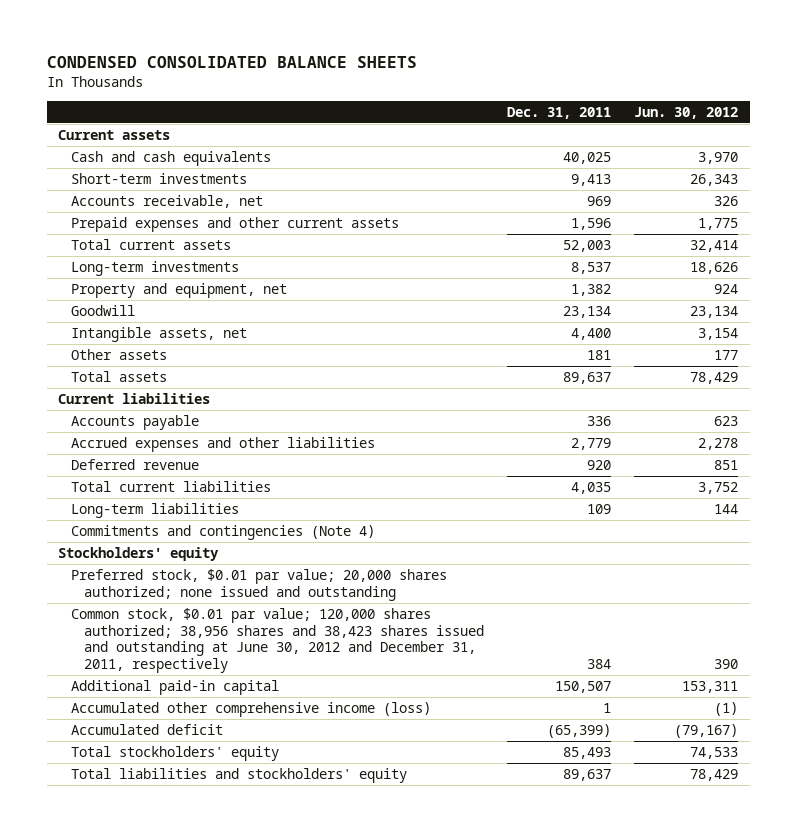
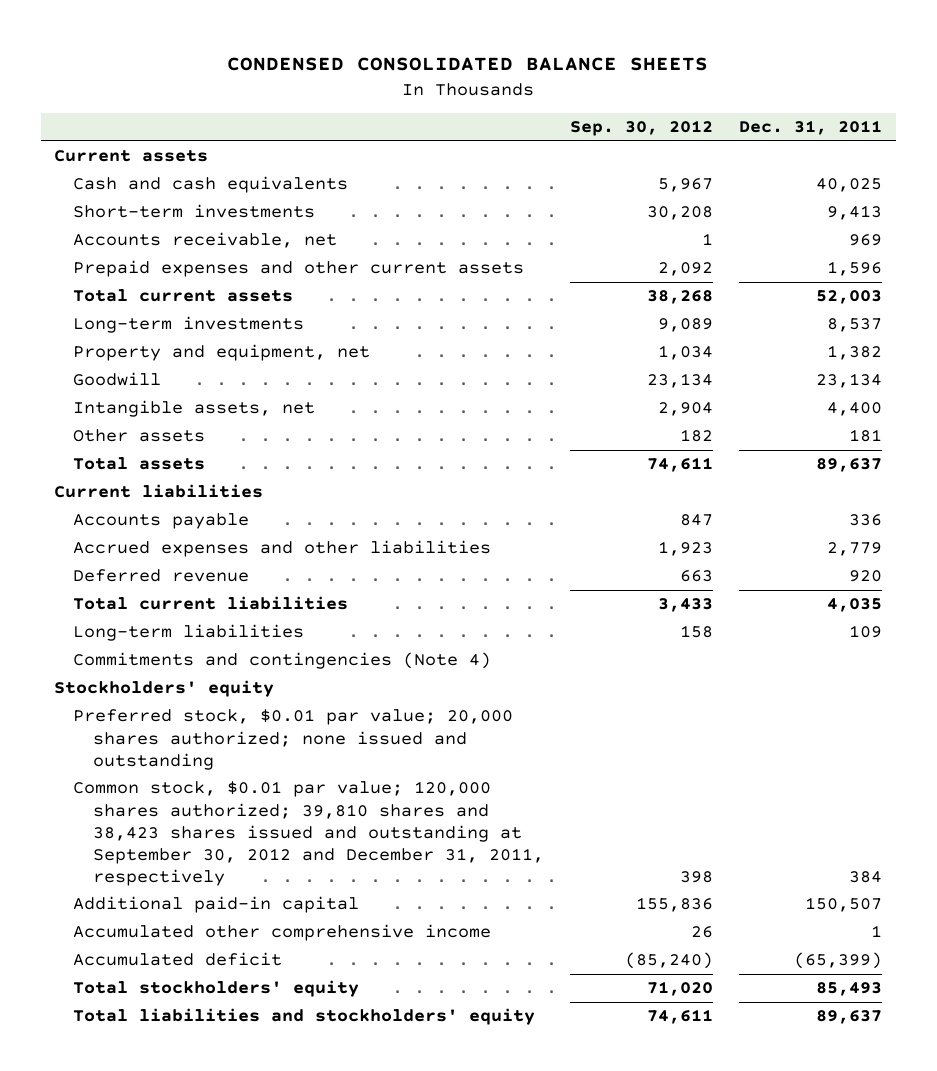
[634,106,739,119] Jun. 30, 2012 -> none
none -> [570,120,714,137] Sep. 30, 2012
[70,608,484,673] Common stock, $0.01 par value; 120,000 shares authorized; 38,956 shares and 38,423 shares issued and outstanding at June 30, 2012 and December 31, 2011, respectively -> [73,781,544,886] Common stock, $0.01 par value; 120,000 shares authorized; 39,810 shares and 38,423 shares issued and outstanding at September 30, 2012 and December 31, 2011, respectively
[70,702,431,718] Accumulated other comprehensive income (loss) -> [73,924,492,942] Accumulated other comprehensive income

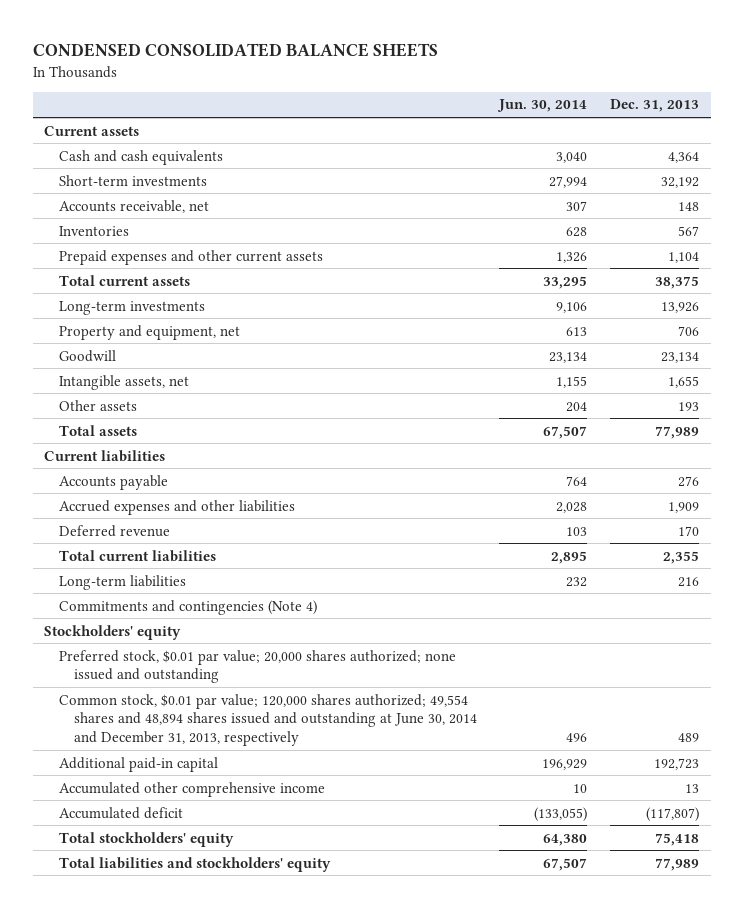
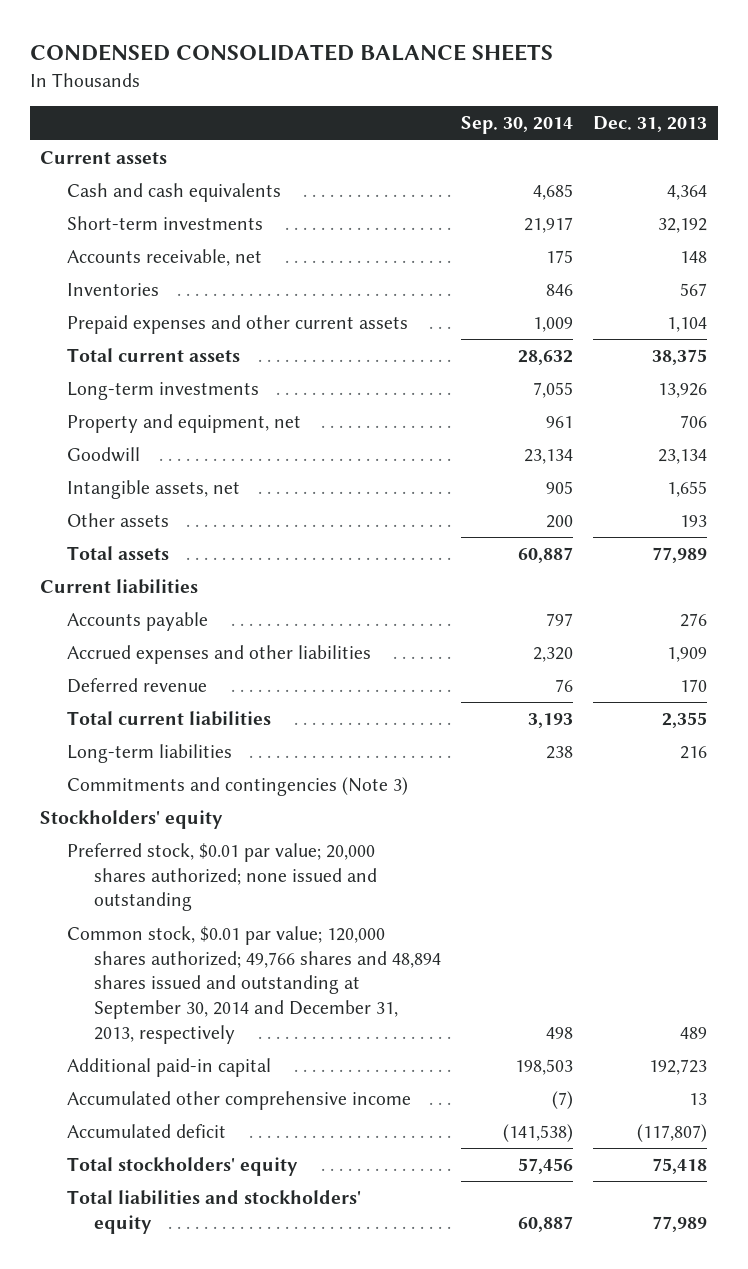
[497,99,588,113] Jun. 30, 2014 -> none
none -> [461,116,574,135] Sep. 30, 2014
[58,599,317,615] Commitments and contingencies (Note 4) -> [66,777,408,797] Commitments and contingencies (Note 3)
[58,693,477,746] Common stock, $0.01 par value; 120,000 shares authorized; 49,554 shares and 48,894 shares issued and outstanding at June 30, 2014 and December 31, 2013, respectively -> [66,926,441,1044] Common stock, $0.01 par value; 120,000 shares authorized; 49,766 shares and 48,894 shares issued and outstanding at September 30, 2014 and December 31, 2013, respectively

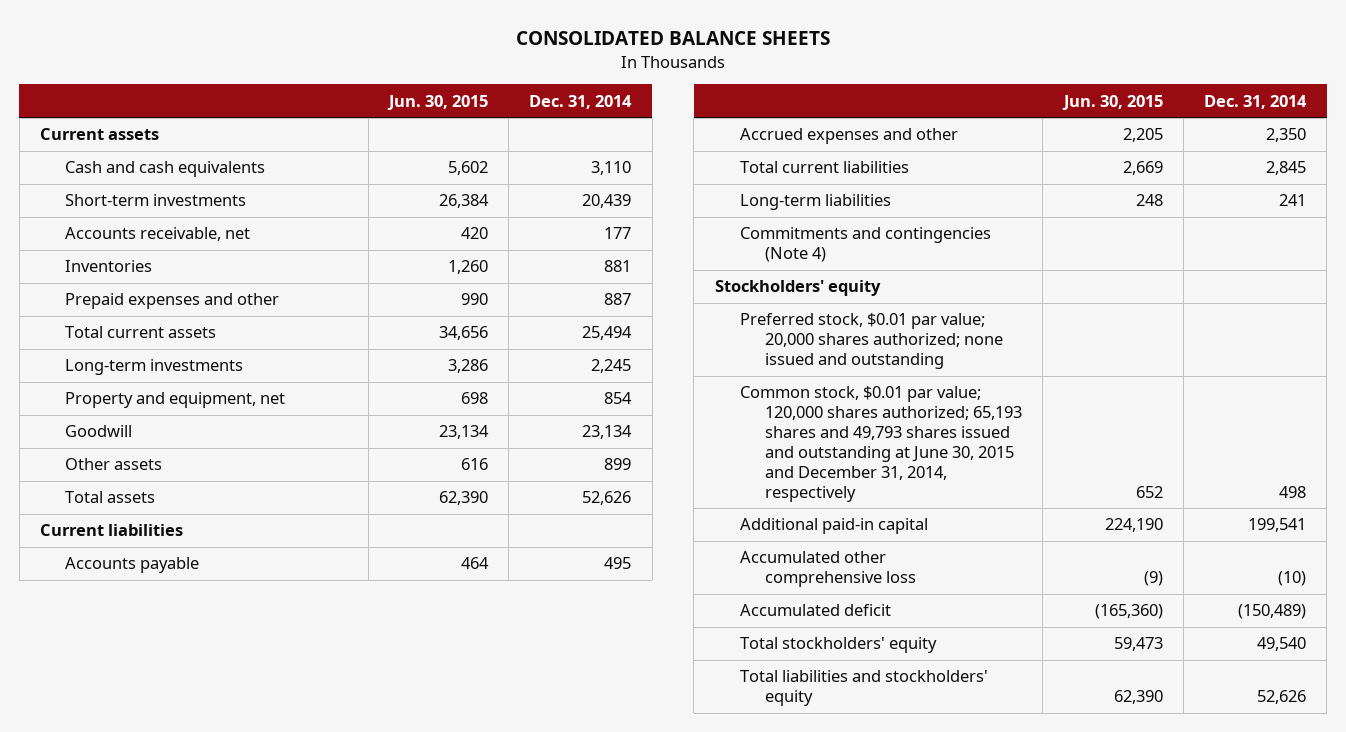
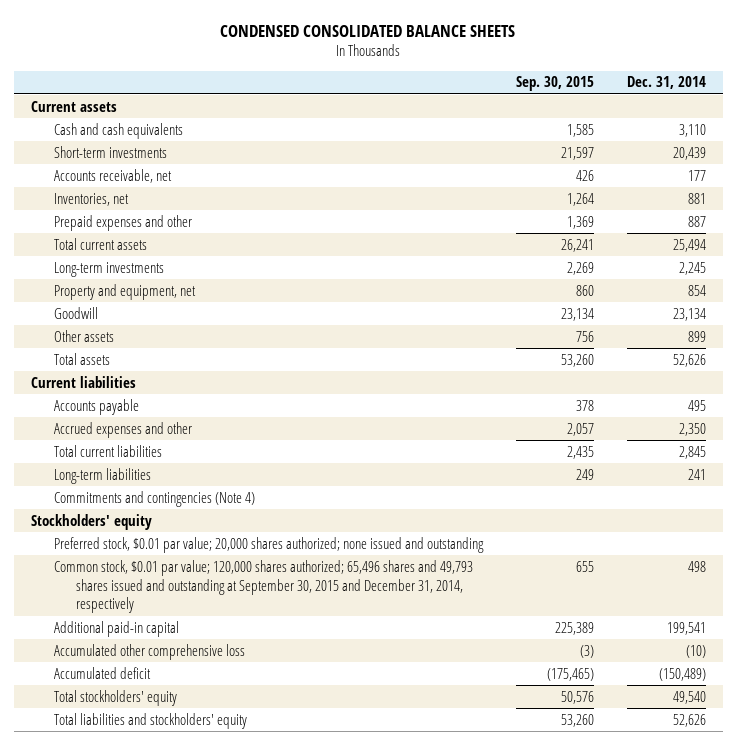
[516,31,831,46] CONSOLIDATED BALANCE SHEETS -> [220,24,516,37] CONDENSED CONSOLIDATED BALANCE SHEETS
[386,94,488,110] Jun. 30, 2015 -> none
none -> [515,76,594,92] Sep. 30, 2015
[65,260,153,273] Inventories -> [53,192,129,206] Inventories, net
[739,386,1022,502] Common stock, $0.01 par value; 120,000 shares authorized; 65,193 shares and 49,793 shares issued and outstanding at June 30, 2015 and December 31, 2014, respectively -> [53,559,473,614] Common stock, $0.01 par value; 120,000 shares authorized; 65,496 shares and 49,793 shares issued and outstanding at September 30, 2015 and December 31, 2014, respectively

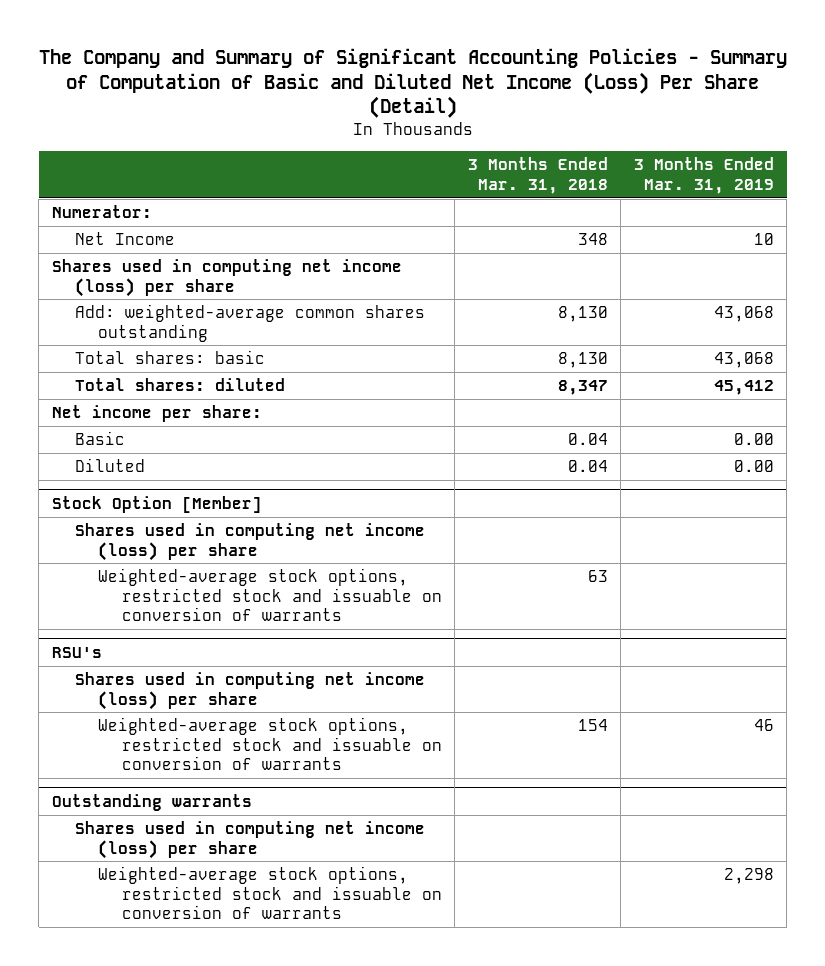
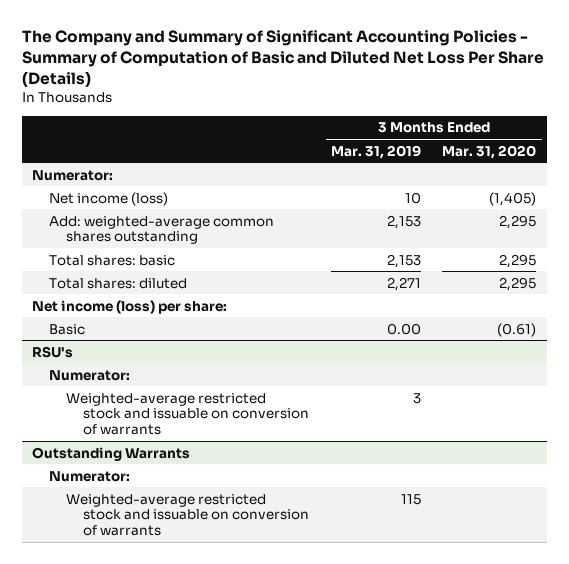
[38,47,787,119] The Company and Summary of Significant Accounting Policies - Summary of Computation of Basic and Diluted Net Income (Loss) Per Share (Detail) -> [21,30,544,88] The Company and Summary of Significant Accounting Policies - Summary of Computation of Basic and Diluted Net Loss Per Share (Details)
[467,157,608,194] 3 Months Ended Mar. 31, 2018 -> none
none -> [442,144,537,159] Mar. 31, 2020
[51,259,402,297] Shares used in computing net income (loss) per share -> none
[74,232,175,246] Net Income -> [49,191,169,206] Net income (loss)
[713,306,774,323] 43,068 -> [386,214,421,229] 2,153
[713,352,774,369] 43,068 -> [386,253,421,268] 2,153
[713,380,774,396] 45,412 -> [386,276,421,291] 2,271
[51,405,262,423] Net income per share: -> [32,299,228,314] Net income (loss) per share:
[74,458,145,473] Diluted -> none
[51,495,262,513] Stock Option [Member] -> none
[74,523,425,561] Shares used in computing net income (loss) per share -> none
[98,568,442,622] Weighted-average stock options, restricted stock and issuable on conversion of warrants -> none
[74,672,425,710] Shares used in computing net income (loss) per share -> none
[74,821,425,859] Shares used in computing net income (loss) per share -> none
none -> [49,369,131,381] Numerator:
[98,717,442,771] Weighted-average stock options, restricted stock and issuable on conversion of warrants -> [66,392,310,435] Weighted-average restricted stock and issuable on conversion of warrants
[753,719,774,732] 46 -> [412,392,421,404] 3
[51,793,252,811] Outstanding warrants -> [32,446,191,461] Outstanding Warrants
none -> [49,470,131,482] Numerator:
[98,866,442,920] Weighted-average stock options, restricted stock and issuable on conversion of warrants -> [66,493,310,536] Weighted-average restricted stock and issuable on conversion of warrants
[723,868,774,885] 2,298 -> [400,493,421,505] 115

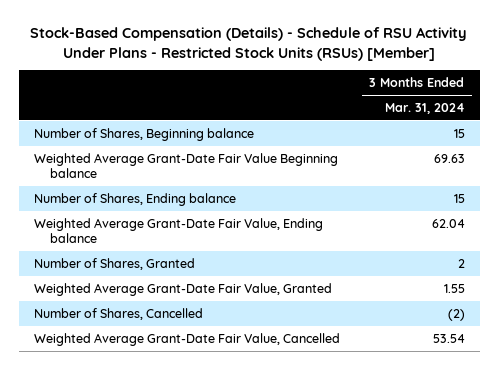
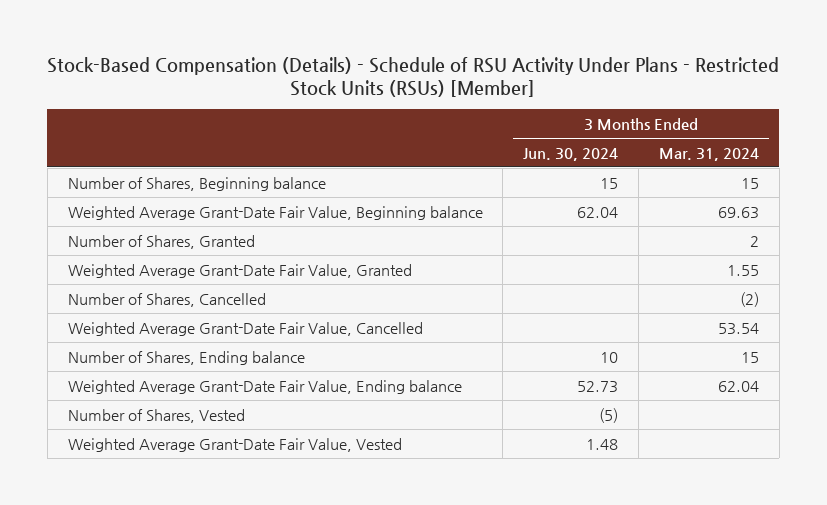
none -> [523,147,619,161] Jun. 30, 2024
[33,152,338,179] Weighted Average Grant-Date Fair Value Beginning balance -> [67,205,483,220] Weighted Average Grant-Date Fair Value, Beginning balance
[33,192,236,206] Number of Shares, Ending balance -> [67,350,305,365] Number of Shares, Ending balance
[33,217,323,244] Weighted Average Grant-Date Fair Value, Ending balance -> [67,379,462,394] Weighted Average Grant-Date Fair Value, Ending balance
none -> [67,408,245,423] Number of Shares, Vested
none -> [67,437,402,452] Weighted Average Grant-Date Fair Value, Vested

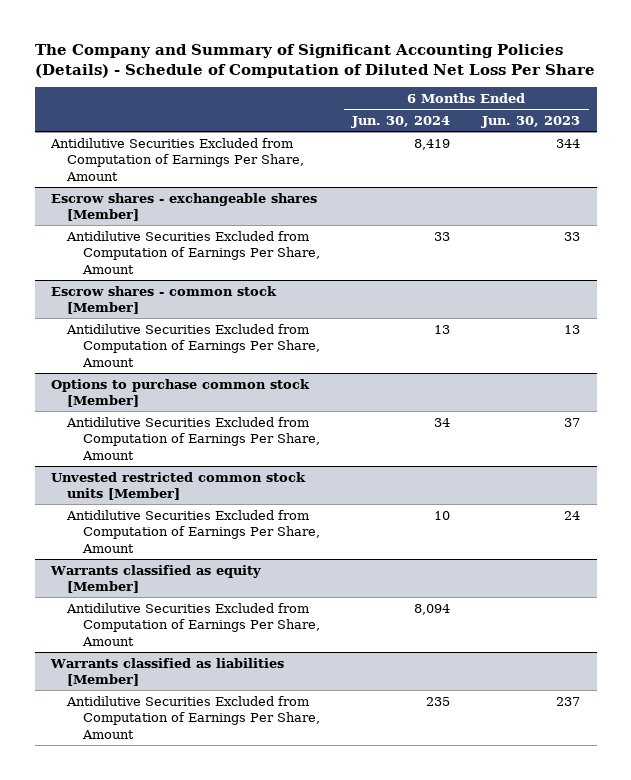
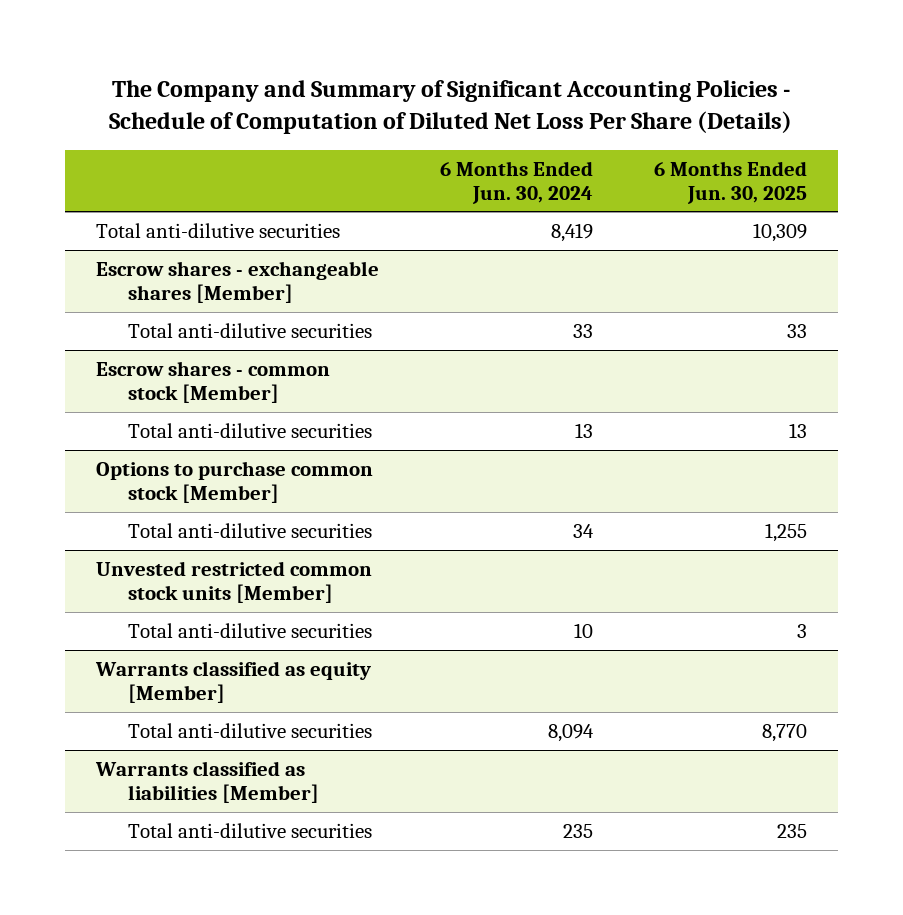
[34,43,595,78] The Company and Summary of Significant Accounting Policies (Details) - Schedule of Computation of Diluted Net Loss Per Share -> [109,80,793,135] The Company and Summary of Significant Accounting Policies - Schedule of Computation of Diluted Net Loss Per Share (Details)
[481,115,581,128] Jun. 30, 2023 -> none
none -> [653,160,807,204] 6 Months Ended Jun. 30, 2025
[49,137,304,181] Antidilutive Securities Excluded from Computation of Earnings Per Share, Amount -> [95,222,340,238] Total anti-dilutive securities
[65,230,320,274] Antidilutive Securities Excluded from Computation of Earnings Per Share, Amount -> [128,322,373,338] Total anti-dilutive securities
[65,323,320,367] Antidilutive Securities Excluded from Computation of Earnings Per Share, Amount -> [128,422,373,438] Total anti-dilutive securities
[65,416,320,460] Antidilutive Securities Excluded from Computation of Earnings Per Share, Amount -> [128,522,373,538] Total anti-dilutive securities
[65,509,320,553] Antidilutive Securities Excluded from Computation of Earnings Per Share, Amount -> [128,622,373,638] Total anti-dilutive securities
[65,602,320,646] Antidilutive Securities Excluded from Computation of Earnings Per Share, Amount -> [128,722,373,738] Total anti-dilutive securities
[65,695,320,739] Antidilutive Securities Excluded from Computation of Earnings Per Share, Amount -> [128,822,373,838] Total anti-dilutive securities

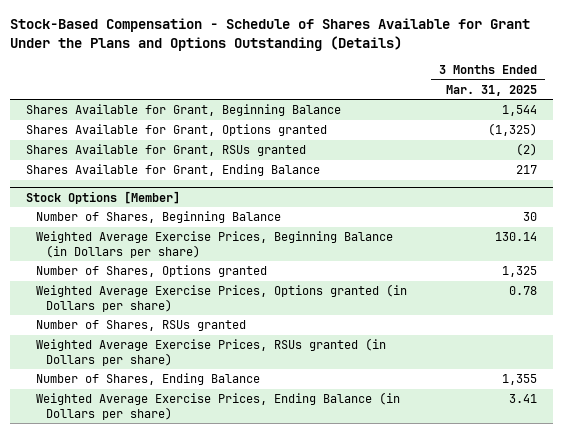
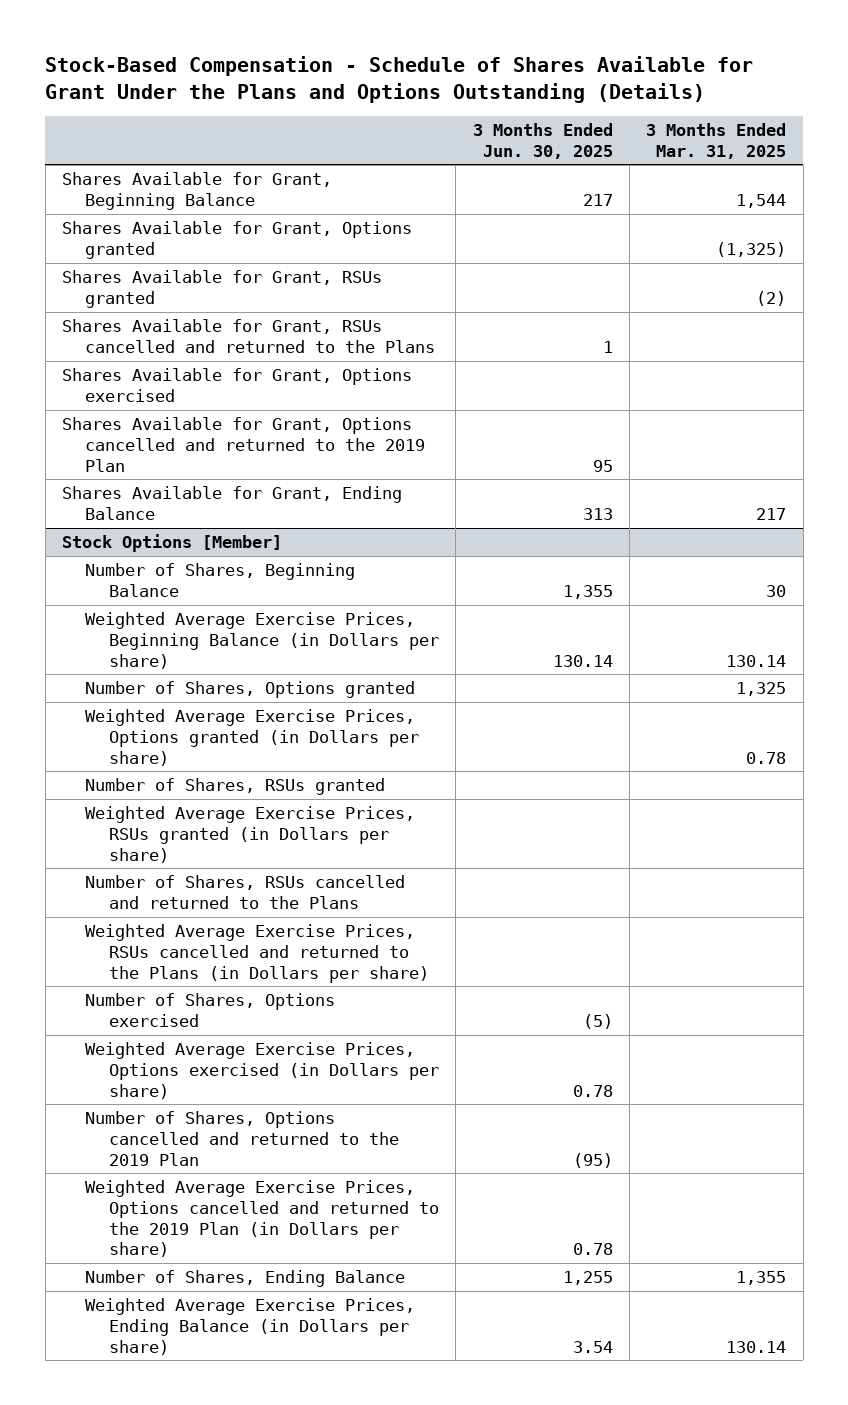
none -> [472,122,613,159] 3 Months Ended Jun. 30, 2025
none -> [61,319,436,353] Shares Available for Grant, RSUs cancelled and returned to the Plans
none -> [61,368,412,402] Shares Available for Grant, Options exercised
none -> [61,417,426,472] Shares Available for Grant, Options cancelled and returned to the 2019 Plan
none -> [85,875,406,909] Number of Shares, RSUs cancelled and returned to the Plans
none -> [85,924,429,983] Weighted Average Exercise Prices, RSUs cancelled and returned to the Plans (in Dollars per share)
none -> [85,993,336,1027] Number of Shares, Options exercised
none -> [85,1042,439,1099] Weighted Average Exercise Prices, Options exercised (in Dollars per share)
none -> [85,1111,399,1166] Number of Shares, Options cancelled and returned to the 2019 Plan
none -> [85,1180,439,1258] Weighted Average Exercise Prices, Options cancelled and returned to the 2019 Plan (in Dollars per share)
[508,394,537,404] 3.41 -> [726,1340,787,1353] 130.14

